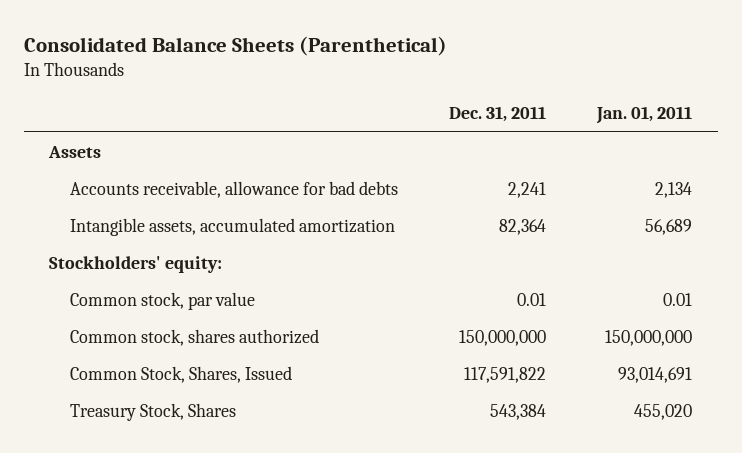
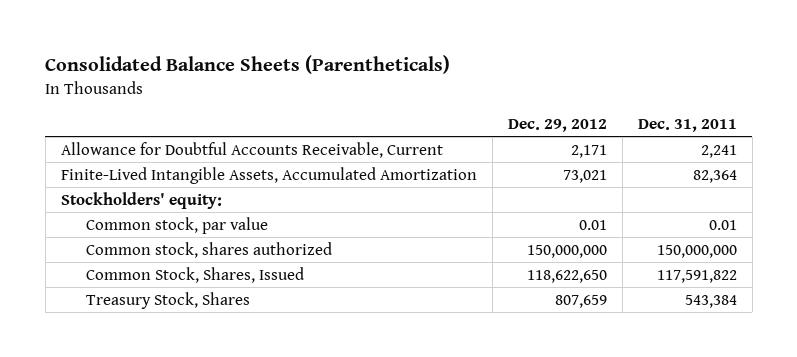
[23,35,447,56] Consolidated Balance Sheets (Parenthetical) -> [45,55,451,75] Consolidated Balance Sheets (Parentheticals)
[596,106,693,125] Jan. 01, 2011 -> none
none -> [507,118,607,132] Dec. 29, 2012
[48,145,102,158] Assets -> none
[70,180,399,198] Accounts receivable, allowance for bad debts -> [60,141,443,158] Allowance for Doubtful Accounts Receivable, Current
[70,217,396,236] Intangible assets, accumulated amortization -> [60,166,477,184] Finite-Lived Intangible Assets, Accumulated Amortization

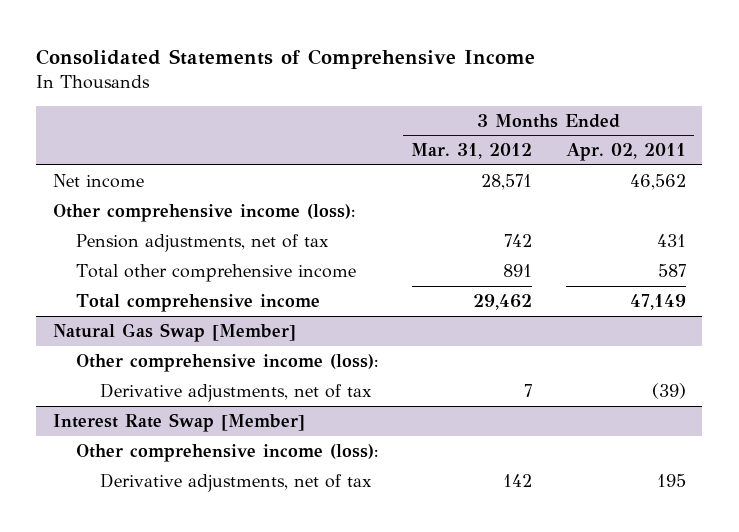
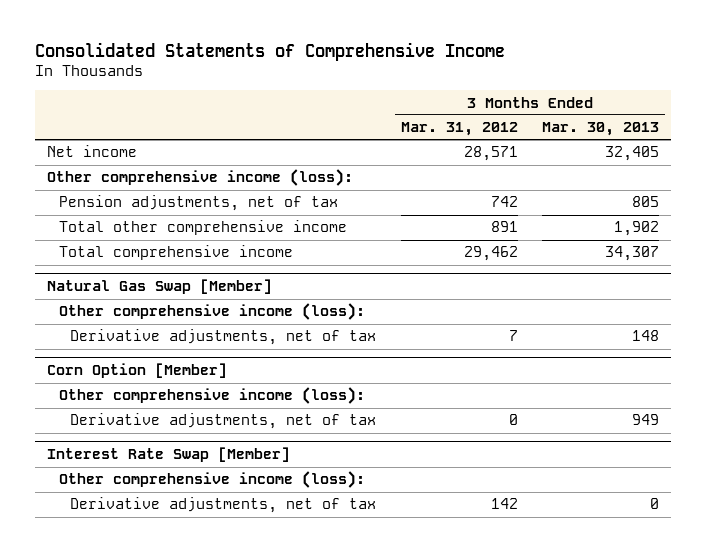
[565,143,686,162] Apr. 02, 2011 -> none
none -> [542,122,660,137] Mar. 30, 2013
none -> [46,363,227,379] Corn Option [Member]
none -> [58,387,365,405] Other comprehensive income (loss):
none -> [70,413,377,430] Derivative adjustments, net of tax

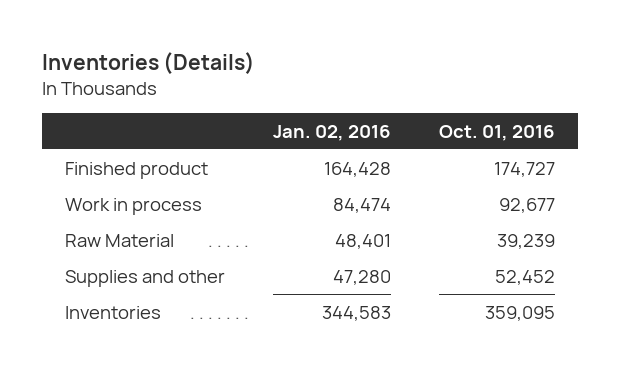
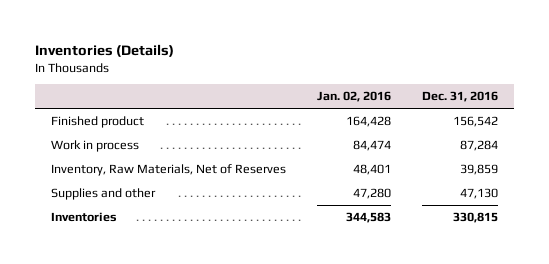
[438,124,555,141] Oct. 01, 2016 -> none
none -> [422,91,499,103] Dec. 31, 2016
[65,233,175,247] Raw Material -> [50,164,286,177] Inventory, Raw Materials, Net of Reserves

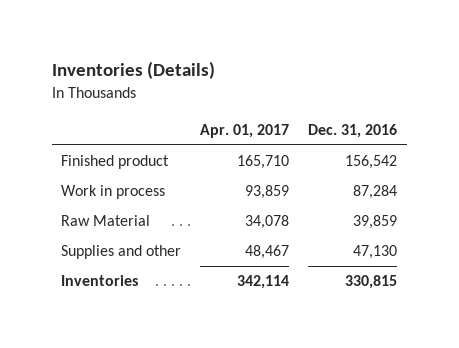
[316,91,391,103] Jan. 02, 2016 -> none
none -> [200,123,290,138] Apr. 01, 2017
[50,164,286,177] Inventory, Raw Materials, Net of Reserves -> [61,215,151,227] Raw Material

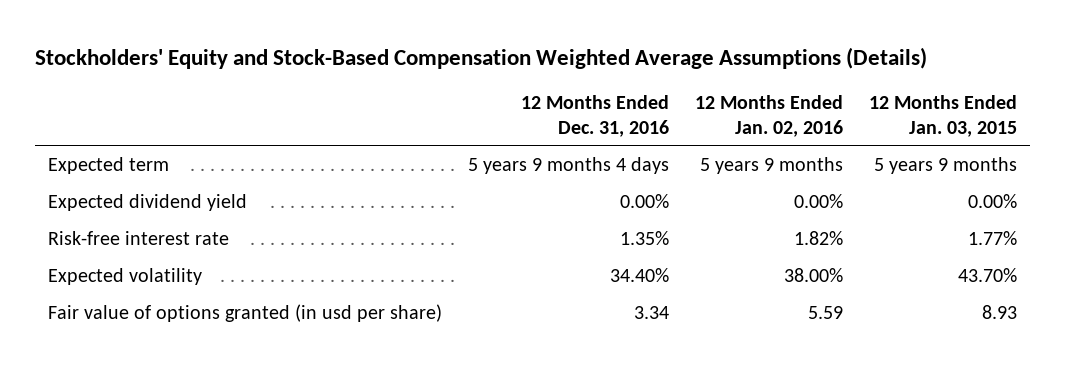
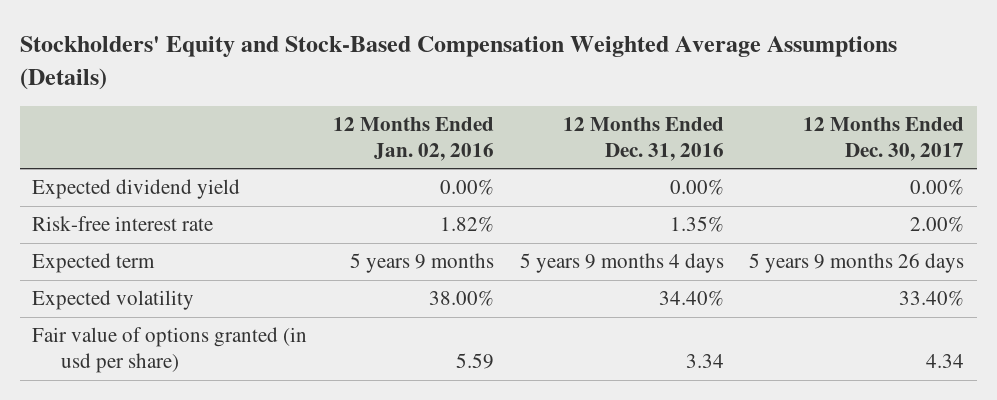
[868,95,1017,137] 12 Months Ended Jan. 03, 2015 -> none
none -> [803,117,965,161] 12 Months Ended Dec. 30, 2017
[47,156,169,174] Expected term -> [32,253,156,274] Expected term

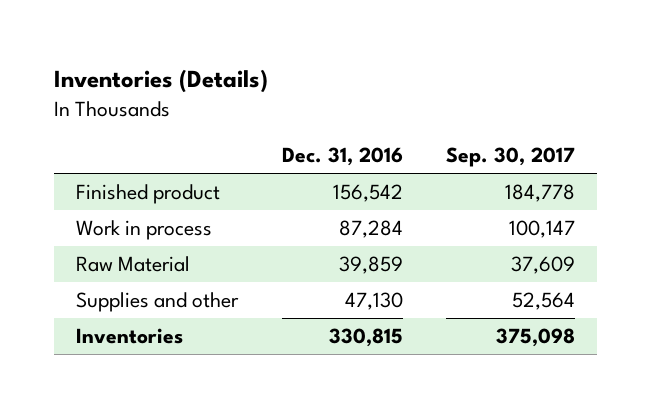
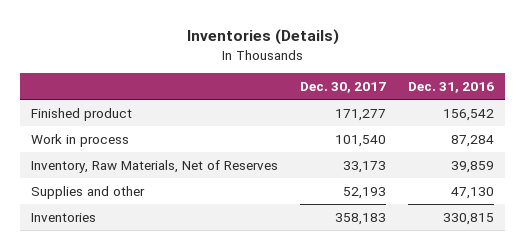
[446,147,576,168] Sep. 30, 2017 -> none
none -> [300,82,387,94] Dec. 30, 2017
[75,255,190,272] Raw Material -> [30,159,278,173] Inventory, Raw Materials, Net of Reserves

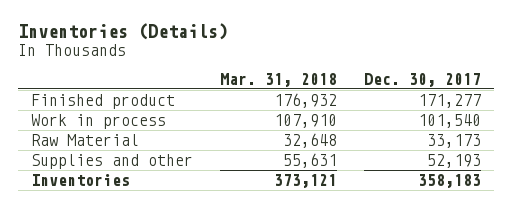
[408,82,495,94] Dec. 31, 2016 -> none
none -> [220,72,338,87] Mar. 31, 2018
[30,159,278,173] Inventory, Raw Materials, Net of Reserves -> [31,134,140,147] Raw Material

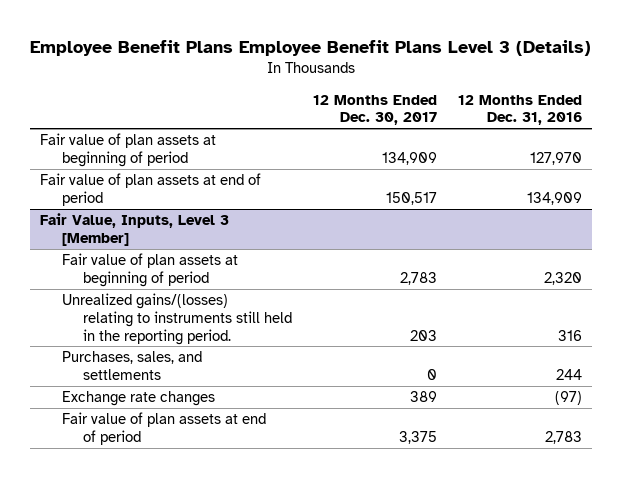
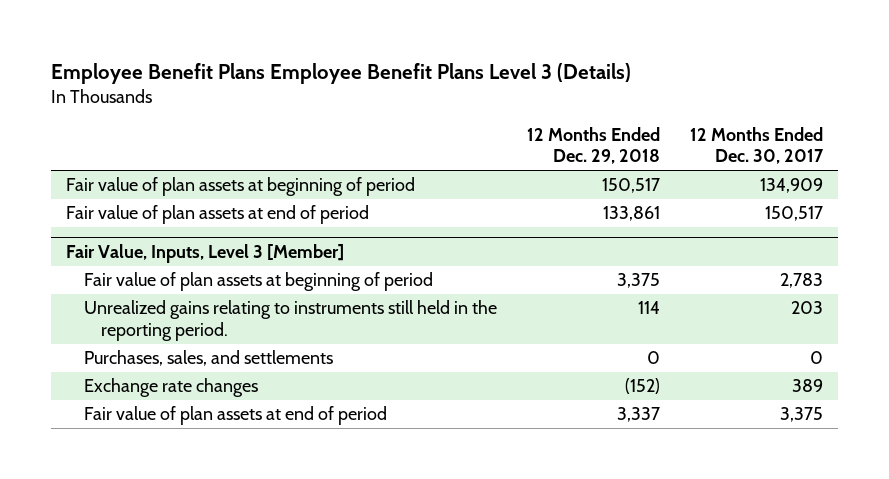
[457,94,582,126] 12 Months Ended Dec. 31, 2016 -> none
none -> [526,126,660,165] 12 Months Ended Dec. 29, 2018
[61,293,293,345] Unrealized gains/(losses) relating to instruments still held in the reporting period. -> [83,300,497,341] Unrealized gains relating to instruments still held in the reporting period.

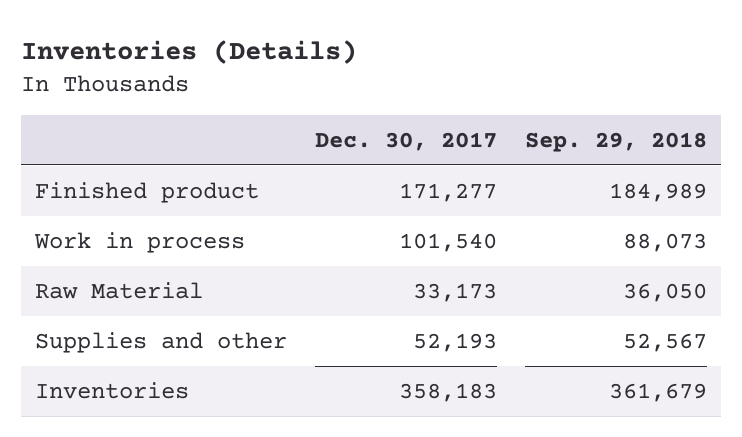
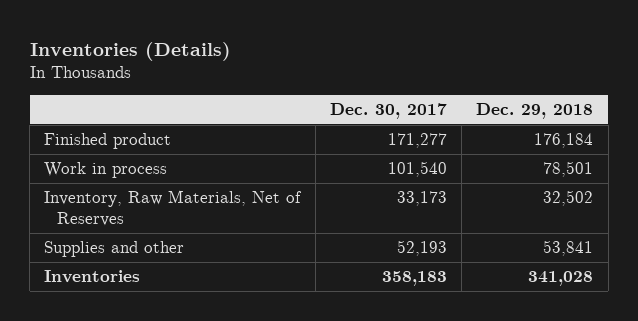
[525,131,708,152] Sep. 29, 2018 -> none
none -> [476,103,594,120] Dec. 29, 2018
[35,281,204,299] Raw Material -> [44,190,303,227] Inventory, Raw Materials, Net of Reserves

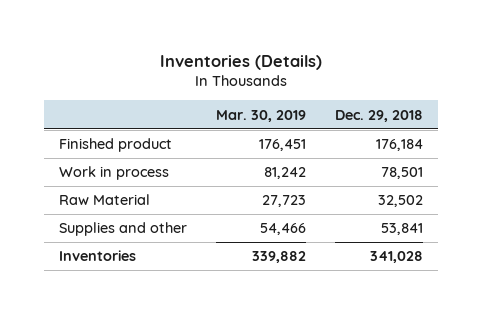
[329,103,447,120] Dec. 30, 2017 -> none
none -> [215,109,306,122] Mar. 30, 2019
[44,190,303,227] Inventory, Raw Materials, Net of Reserves -> [58,194,150,206] Raw Material

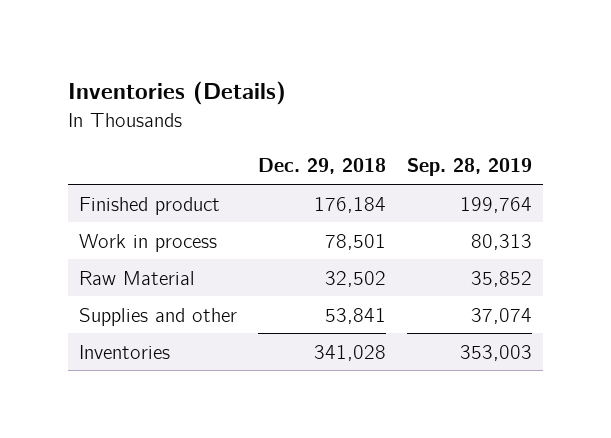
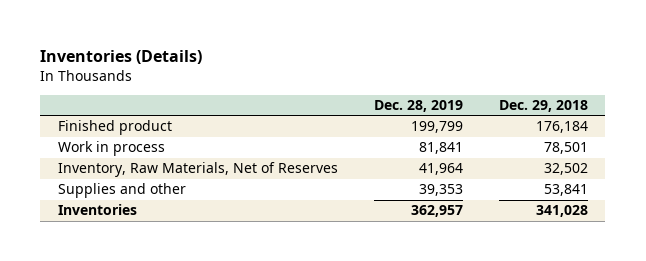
[407,158,533,177] Sep. 28, 2019 -> none
none -> [373,99,463,112] Dec. 28, 2019
[78,270,195,285] Raw Material -> [58,162,339,178] Inventory, Raw Materials, Net of Reserves

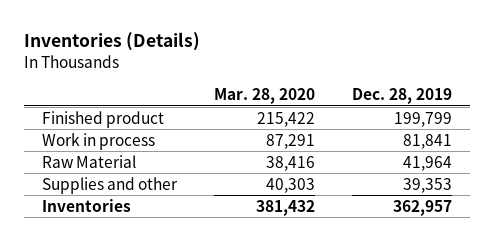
[498,99,588,112] Dec. 29, 2018 -> none
none -> [213,88,315,105] Mar. 28, 2020
[58,162,339,178] Inventory, Raw Materials, Net of Reserves -> [42,154,137,168] Raw Material

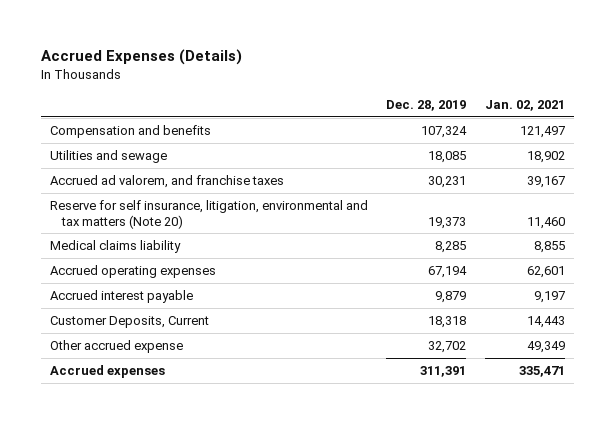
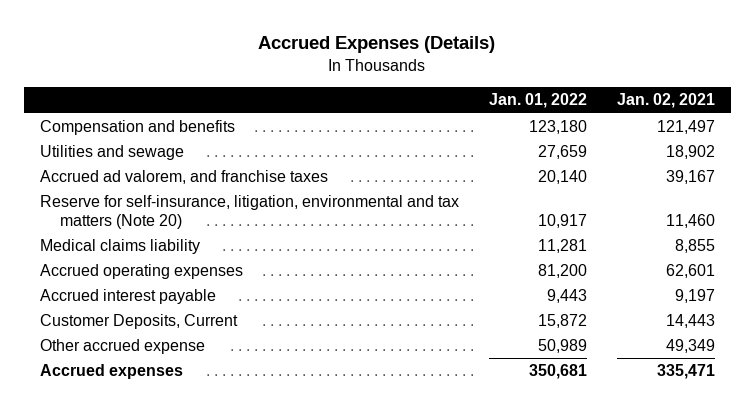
[386,100,467,112] Dec. 28, 2019 -> none
none -> [488,93,587,109] Jan. 01, 2022
[50,199,369,229] Reserve for self insurance, litigation, environmental and tax matters (Note 20) -> [39,195,459,230] Reserve for self-insurance, litigation, environmental and tax matters (Note 20)

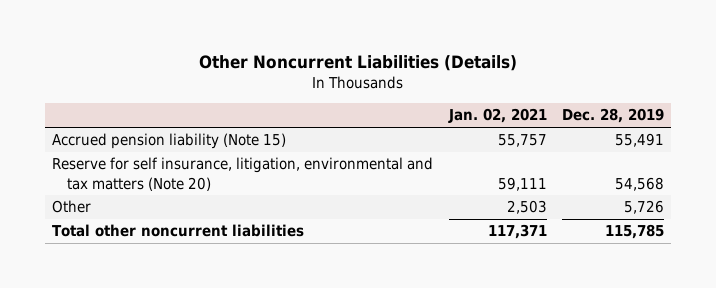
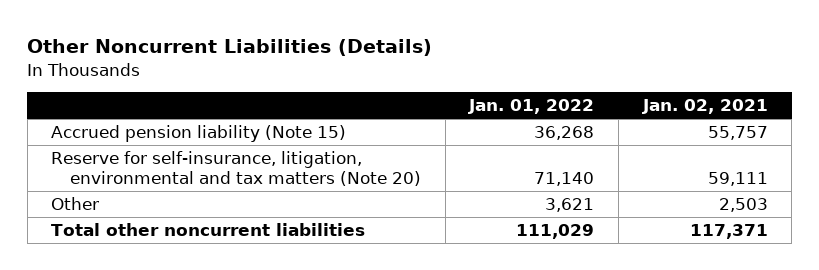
[561,108,664,124] Dec. 28, 2019 -> none
none -> [468,99,595,115] Jan. 01, 2022
[52,157,434,191] Reserve for self insurance, litigation, environmental and tax matters (Note 20) -> [51,151,421,187] Reserve for self-insurance, litigation, environmental and tax matters (Note 20)

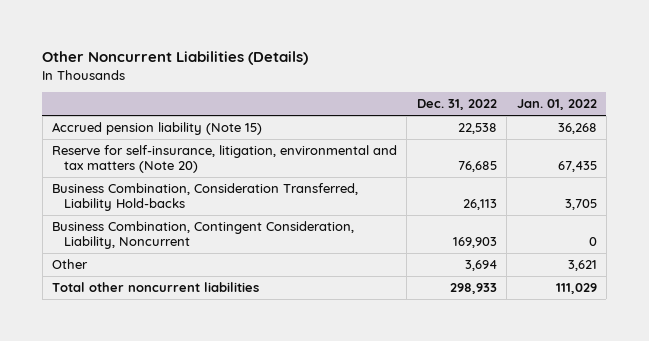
[641,99,768,115] Jan. 02, 2021 -> none
none -> [416,99,497,111] Dec. 31, 2022
[534,172,595,187] 71,140 -> [557,160,597,172] 67,435
none -> [52,182,359,211] Business Combination, Consideration Transferred, Liability Hold-backs
none -> [52,220,355,249] Business Combination, Contingent Consideration, Liability, Noncurrent

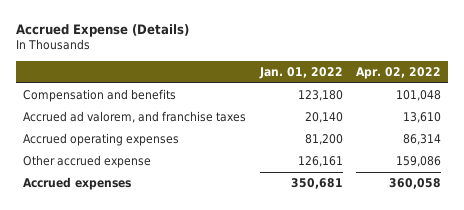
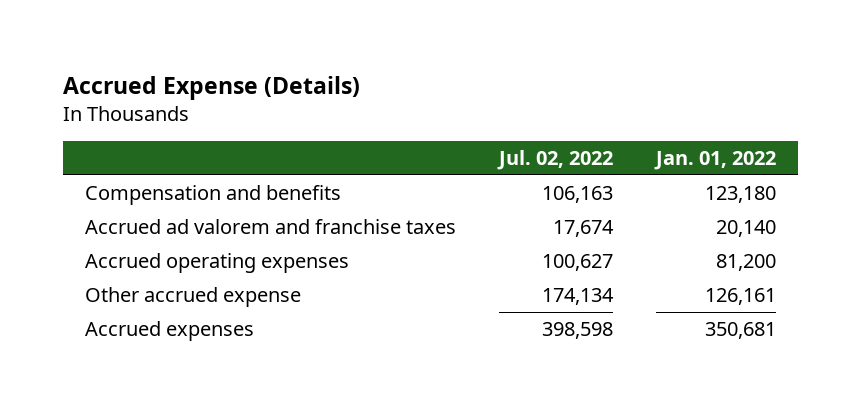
[356,66,442,79] Apr. 02, 2022 -> none
none -> [496,150,613,171] Jul. 02, 2022
[23,111,247,124] Accrued ad valorem, and franchise taxes -> [84,219,456,235] Accrued ad valorem and franchise taxes

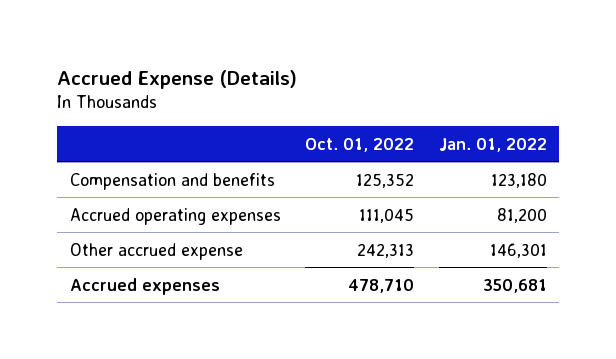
[496,150,613,171] Jul. 02, 2022 -> none
none -> [305,137,415,152] Oct. 01, 2022
[84,219,456,235] Accrued ad valorem and franchise taxes -> none
[705,288,777,306] 126,161 -> [489,242,547,258] 146,301

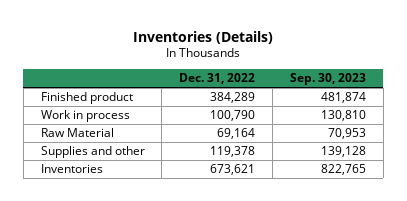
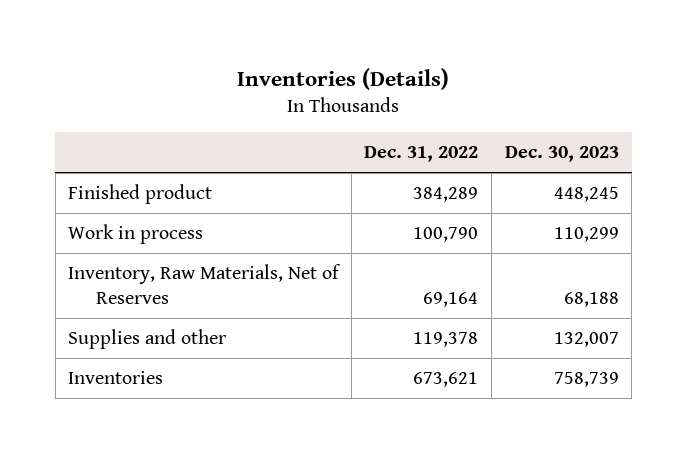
[290,73,367,86] Sep. 30, 2023 -> none
none -> [504,146,619,163] Dec. 30, 2023
[40,128,114,138] Raw Material -> [68,264,342,305] Inventory, Raw Materials, Net of Reserves

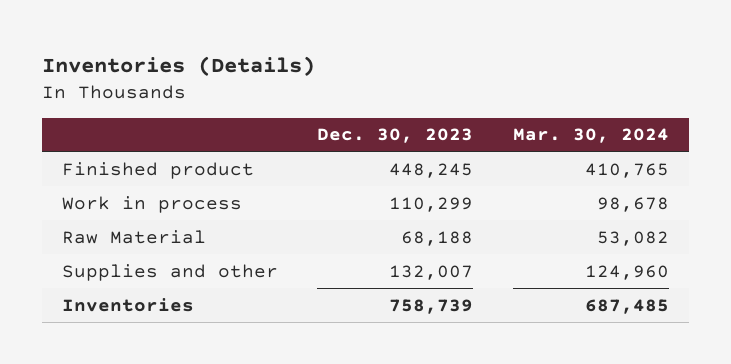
[364,146,479,163] Dec. 31, 2022 -> none
none -> [512,128,669,144] Mar. 30, 2024
[68,264,342,305] Inventory, Raw Materials, Net of Reserves -> [61,229,206,244] Raw Material

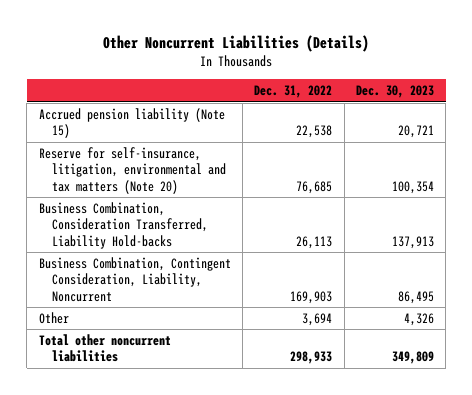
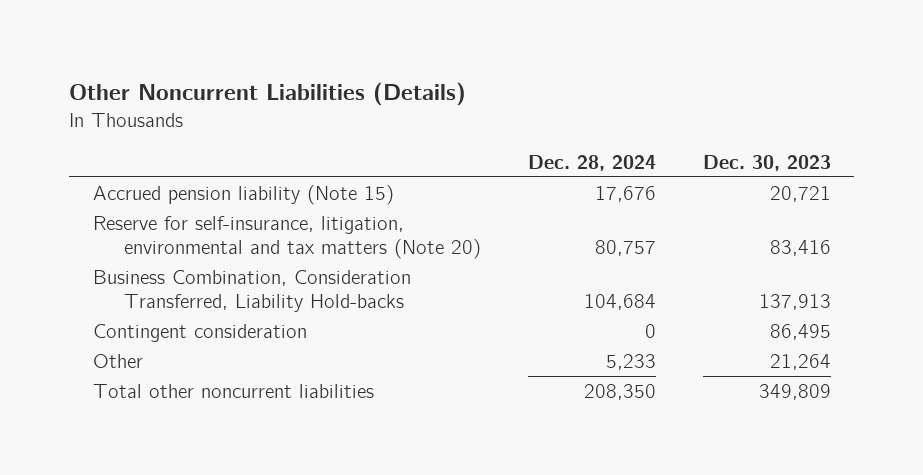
[254,85,333,99] Dec. 31, 2022 -> none
none -> [527,154,656,171] Dec. 28, 2024
[391,180,434,194] 100,354 -> [769,239,831,256] 83,416
[38,256,231,302] Business Combination, Contingent Consideration, Liability, Noncurrent -> [92,323,307,342] Contingent consideration
[403,312,434,326] 4,326 -> [769,353,831,370] 21,264

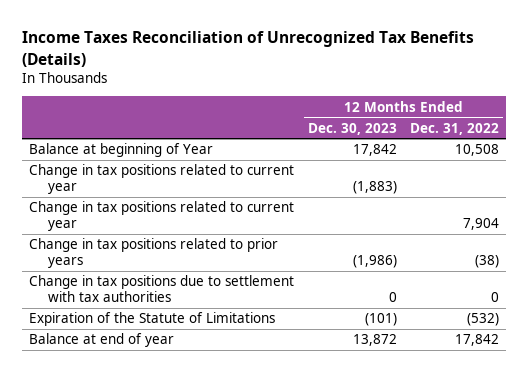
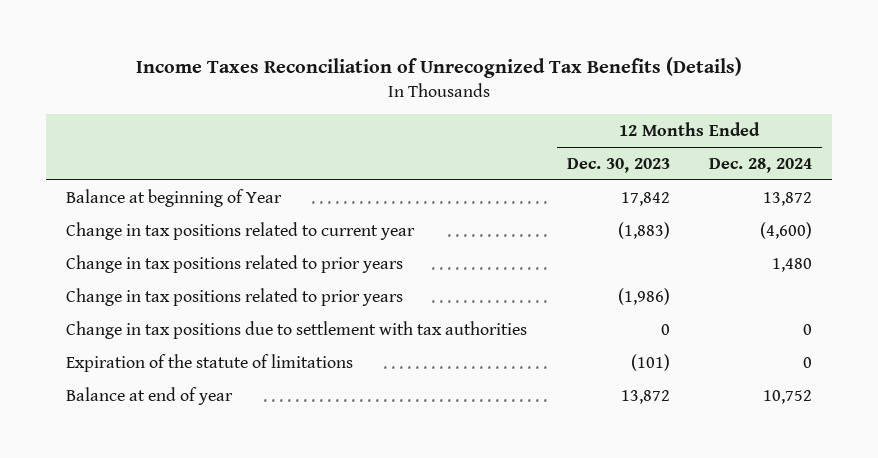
[410,122,500,135] Dec. 31, 2022 -> none
none -> [709,157,813,173] Dec. 28, 2024
[29,201,295,232] Change in tax positions related to current year -> [66,254,404,273] Change in tax positions related to prior years
[29,312,276,327] Expiration of the Statute of Limitations -> [66,353,354,372] Expiration of the statute of limitations

